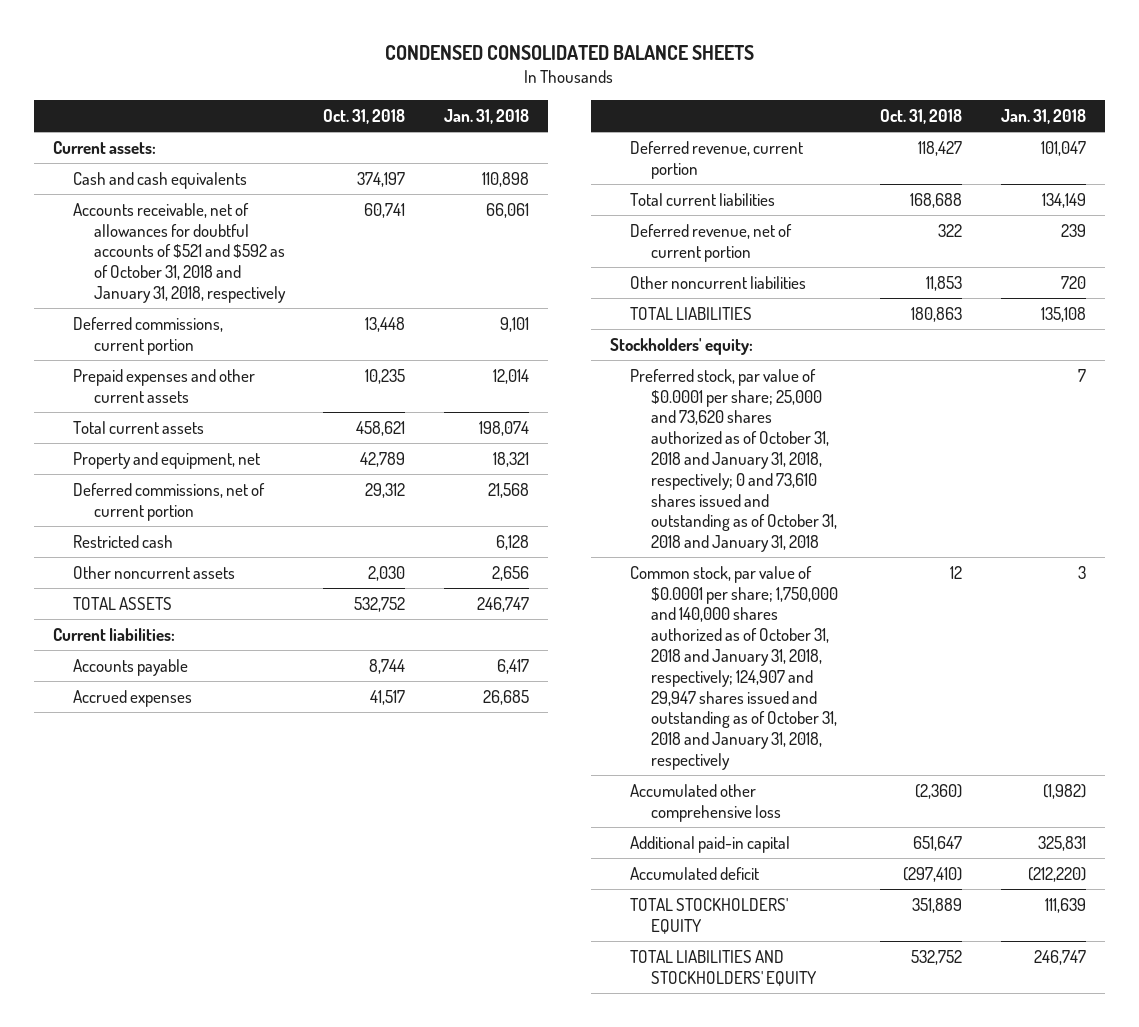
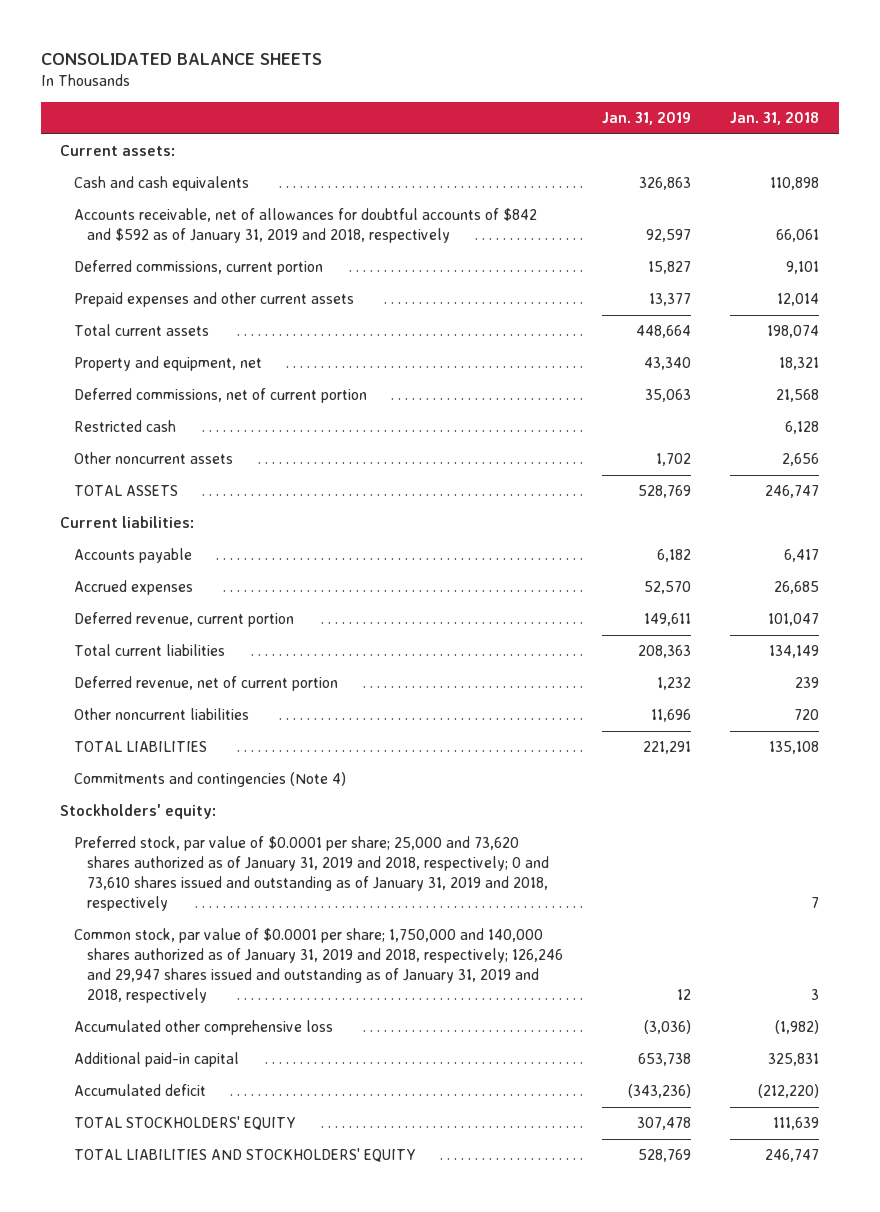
[385,45,755,61] CONDENSED CONSOLIDATED BALANCE SHEETS -> [40,53,322,66] CONSOLIDATED BALANCE SHEETS
[323,108,406,124] Oct. 31, 2018 -> none
none -> [602,112,692,126] Jan. 31, 2019
[73,202,287,303] Accounts receivable, net of allowances for doubtful accounts of $521 and $592 as of October 31, 2018 and January 31, 2018, respectively -> [73,208,537,244] Accounts receivable, net of allowances for doubtful accounts of $842 and $592 as of January 31, 2019 and 2018, respectively
none -> [73,772,346,788] Commitments and contingencies (Note 4)
[630,368,837,553] Preferred stock, par value of $0.0001 per share; 25,000 and 73,620 shares authorized as of October 31, 2018 and January 31, 2018, respectively; 0 and 73,610 shares issued and outstanding as of October 31, 2018 and January 31, 2018 -> [73,836,550,912] Preferred stock, par value of $0.0001 per share; 25,000 and 73,620 shares authorized as of January 31, 2019 and 2018, respectively; 0 and 73,610 shares issued and outstanding as of January 31, 2019 and 2018, respectively
[630,565,838,770] Common stock, par value of $0.0001 per share; 1,750,000 and 140,000 shares authorized as of October 31, 2018 and January 31, 2018, respectively; 124,907 and 29,947 shares issued and outstanding as of October 31, 2018 and January 31, 2018, respectively -> [73,928,564,1004] Common stock, par value of $0.0001 per share; 1,750,000 and 140,000 shares authorized as of January 31, 2019 and 2018, respectively; 126,246 and 29,947 shares issued and outstanding as of January 31, 2019 and 2018, respectively

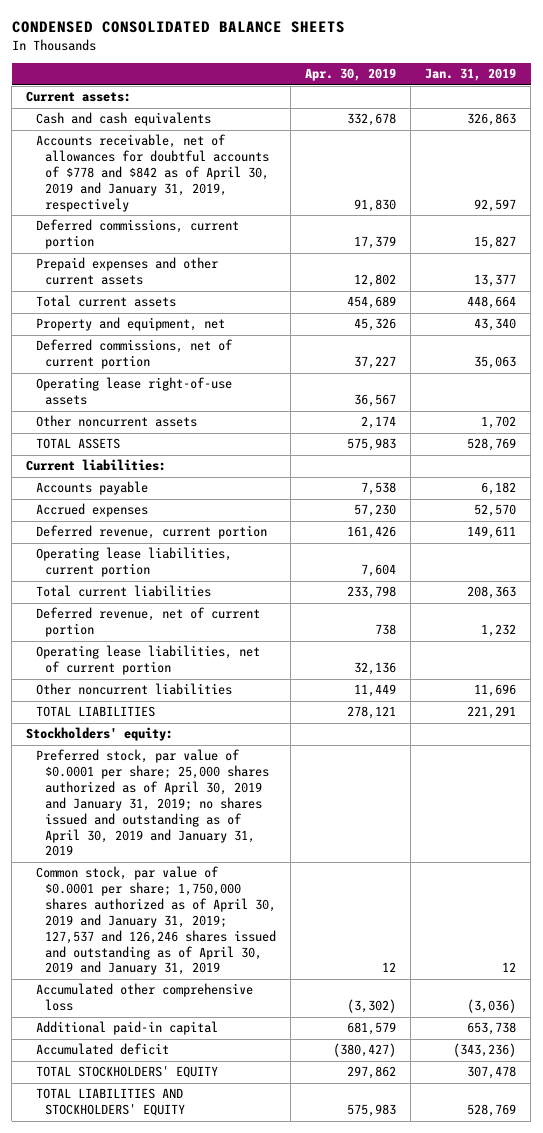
[40,53,322,66] CONSOLIDATED BALANCE SHEETS -> [11,21,345,34] CONDENSED CONSOLIDATED BALANCE SHEETS
[730,112,820,126] Jan. 31, 2018 -> none
none -> [305,68,397,82] Apr. 30, 2019
[73,208,537,244] Accounts receivable, net of allowances for doubtful accounts of $842 and $592 as of January 31, 2019 and 2018, respectively -> [35,134,269,212] Accounts receivable, net of allowances for doubtful accounts of $778 and $842 as of April 30, 2019 and January 31, 2019, respectively
[73,420,176,433] Restricted cash -> none
none -> [35,377,232,406] Operating lease right-of-use assets
none -> [35,547,232,578] Operating lease liabilities, current portion
none -> [35,645,260,676] Operating lease liabilities, net of current portion
[73,772,346,788] Commitments and contingencies (Note 4) -> none
[73,836,550,912] Preferred stock, par value of $0.0001 per share; 25,000 and 73,620 shares authorized as of January 31, 2019 and 2018, respectively; 0 and 73,610 shares issued and outstanding as of January 31, 2019 and 2018, respectively -> [35,749,269,857] Preferred stock, par value of $0.0001 per share; 25,000 shares authorized as of April 30, 2019 and January 31, 2019; no shares issued and outstanding as of April 30, 2019 and January 31, 2019
[73,928,564,1004] Common stock, par value of $0.0001 per share; 1,750,000 and 140,000 shares authorized as of January 31, 2019 and 2018, respectively; 126,246 and 29,947 shares issued and outstanding as of January 31, 2019 and 2018, respectively -> [35,866,276,976] Common stock, par value of $0.0001 per share; 1,750,000 shares authorized as of April 30, 2019 and January 31, 2019; 127,537 and 126,246 shares issued and outstanding as of April 30, 2019 and January 31, 2019

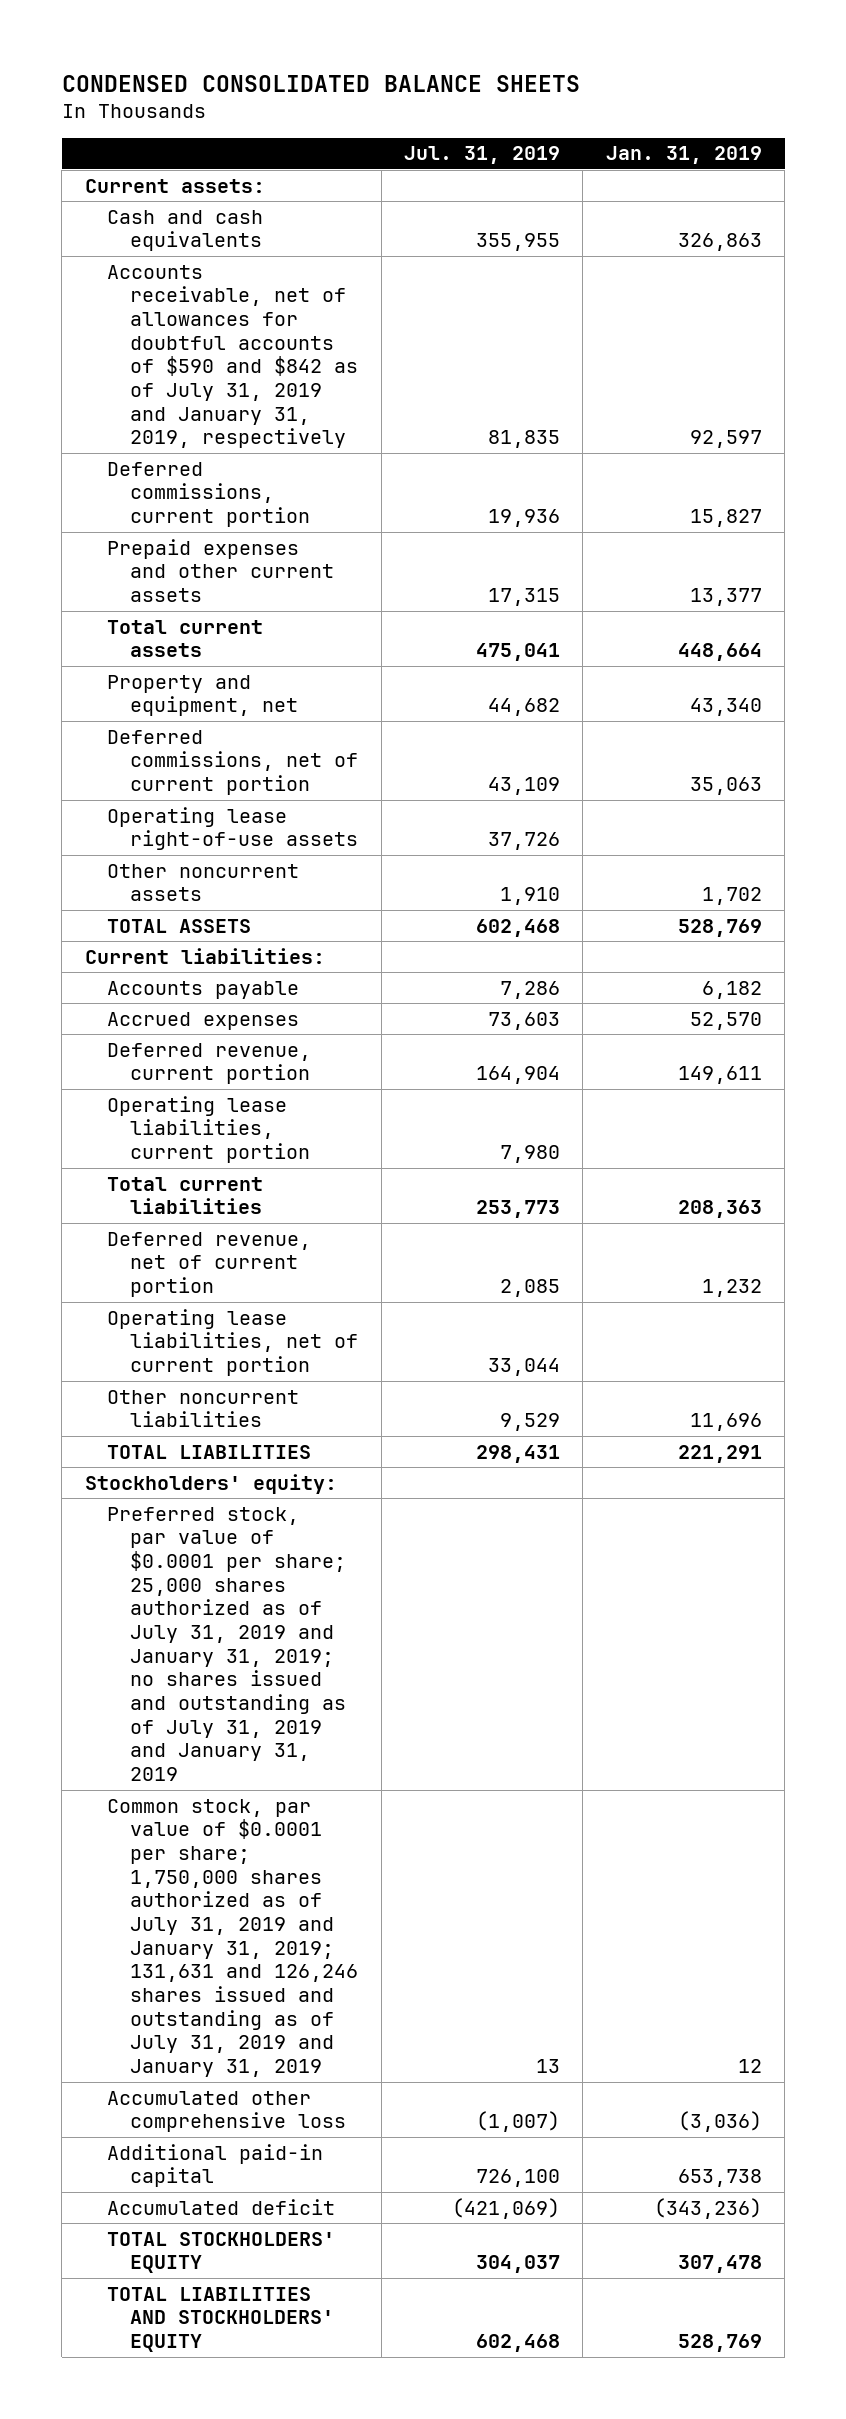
[305,68,397,82] Apr. 30, 2019 -> none
none -> [404,146,561,165] Jul. 31, 2019
[35,134,269,212] Accounts receivable, net of allowances for doubtful accounts of $778 and $842 as of April 30, 2019 and January 31, 2019, respectively -> [107,264,359,449] Accounts receivable, net of allowances for doubtful accounts of $590 and $842 as of July 31, 2019 and January 31, 2019, respectively
[35,749,269,857] Preferred stock, par value of $0.0001 per share; 25,000 shares authorized as of April 30, 2019 and January 31, 2019; no shares issued and outstanding as of April 30, 2019 and January 31, 2019 -> [107,1506,347,1782] Preferred stock, par value of $0.0001 per share; 25,000 shares authorized as of July 31, 2019 and January 31, 2019; no shares issued and outstanding as of July 31, 2019 and January 31, 2019
[35,866,276,976] Common stock, par value of $0.0001 per share; 1,750,000 shares authorized as of April 30, 2019 and January 31, 2019; 127,537 and 126,246 shares issued and outstanding as of April 30, 2019 and January 31, 2019 -> [107,1798,359,2078] Common stock, par value of $0.0001 per share; 1,750,000 shares authorized as of July 31, 2019 and January 31, 2019; 131,631 and 126,246 shares issued and outstanding as of July 31, 2019 and January 31, 2019

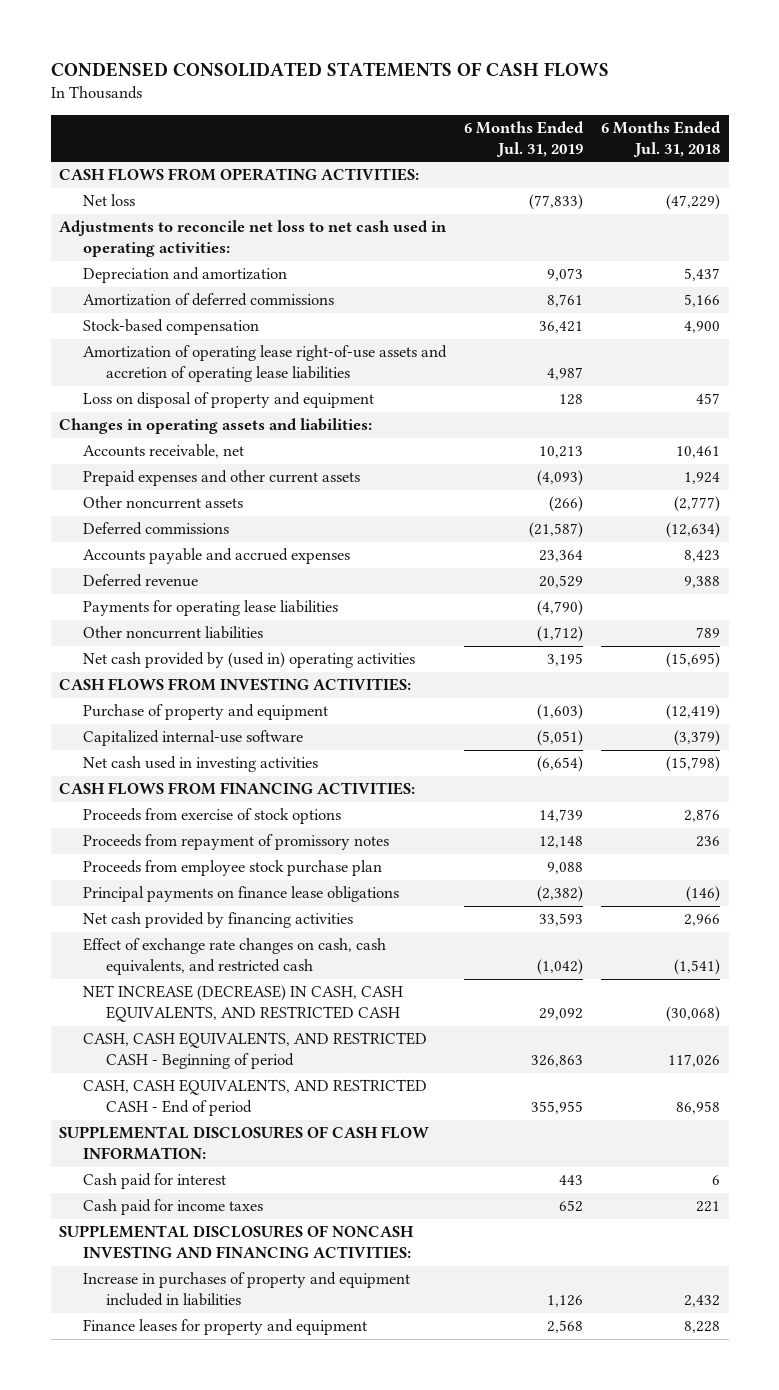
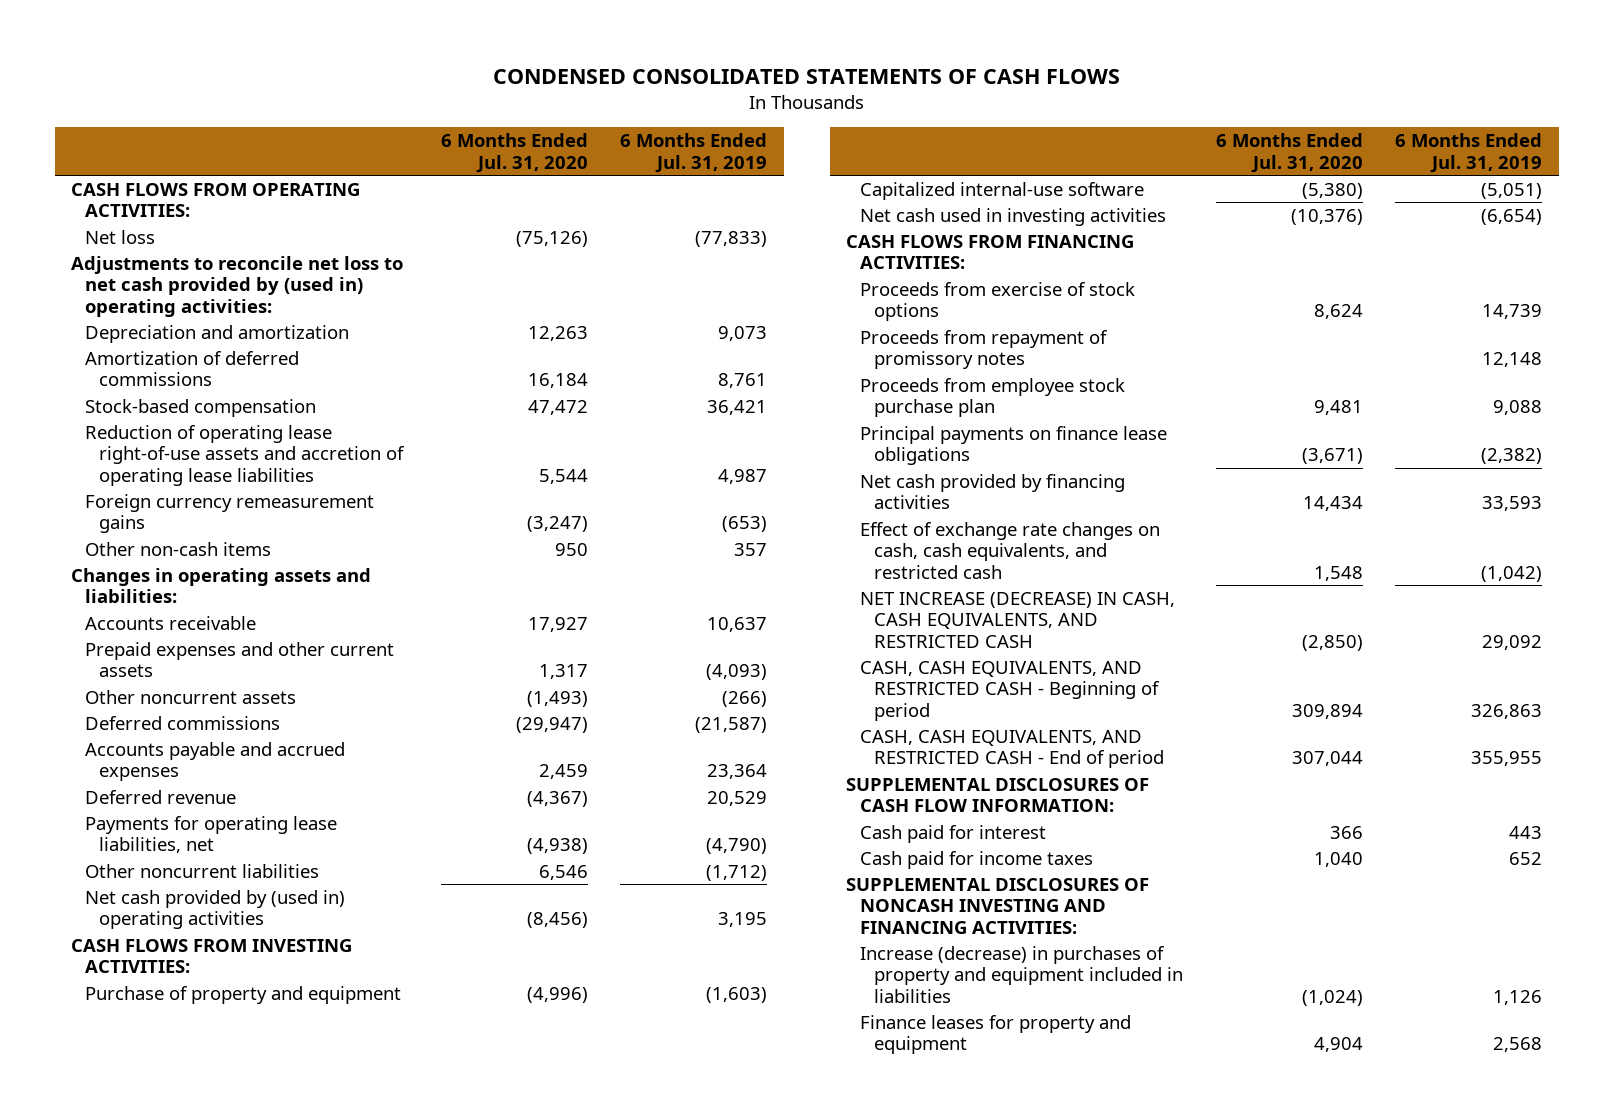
[600,120,721,157] 6 Months Ended Jul. 31, 2018 -> none
none -> [440,133,588,173] 6 Months Ended Jul. 31, 2020
[59,220,448,258] Adjustments to reconcile net loss to net cash used in operating activities: -> [71,255,404,317] Adjustments to reconcile net loss to net cash provided by (used in) operating activities:
[82,392,374,409] Loss on disposal of property and equipment -> none
[82,345,447,383] Amortization of operating lease right-of-use assets and accretion of operating lease liabilities -> [85,424,406,486] Reduction of operating lease right-of-use assets and accretion of operating lease liabilities
none -> [85,493,375,534] Foreign currency remeasurement gains
none -> [85,541,272,556] Other non-cash items
[82,444,244,459] Accounts receivable, net -> [85,615,257,630] Accounts receivable
[539,446,584,459] 10,213 -> [707,616,768,632] 10,637
[82,600,338,617] Payments for operating lease liabilities -> [85,815,338,854] Payments for operating lease liabilities, net
[82,1272,410,1307] Increase in purchases of property and equipment included in liabilities -> [860,945,1184,1003] Increase (decrease) in purchases of property and equipment included in liabilities

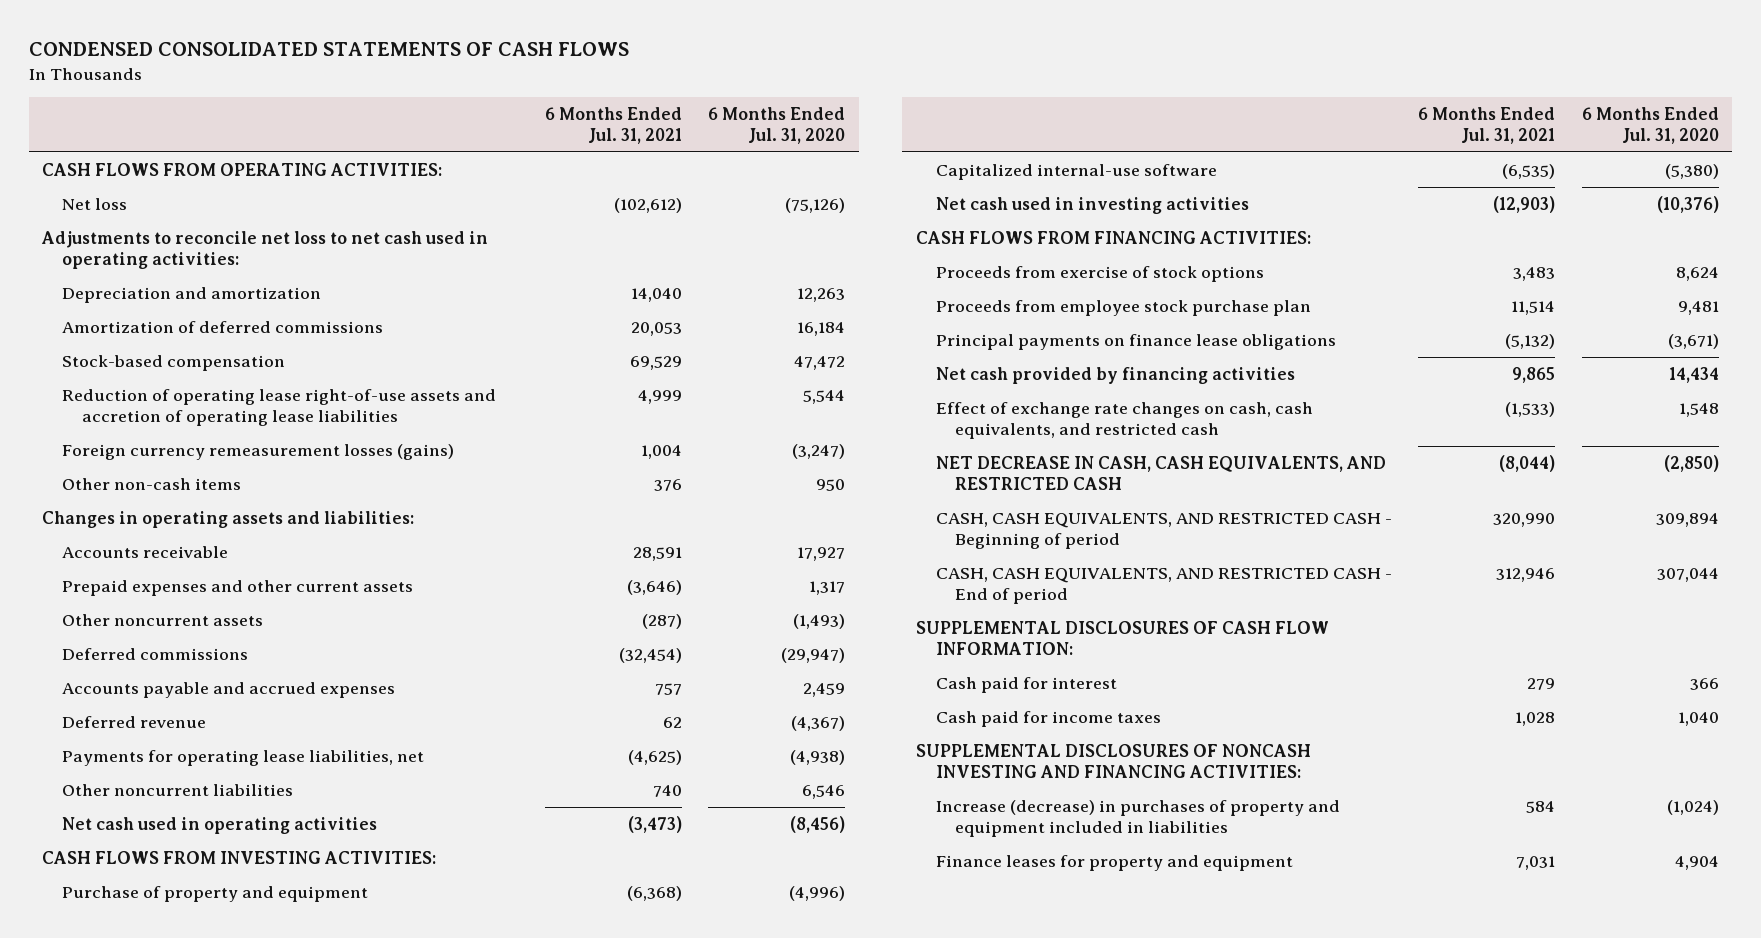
[620,133,768,173] 6 Months Ended Jul. 31, 2019 -> none
none -> [544,107,682,144] 6 Months Ended Jul. 31, 2021
[71,255,404,317] Adjustments to reconcile net loss to net cash provided by (used in) operating activities: -> [41,231,489,269] Adjustments to reconcile net loss to net cash used in operating activities:
[85,493,375,534] Foreign currency remeasurement gains -> [62,444,455,461] Foreign currency remeasurement losses (gains)
[85,889,346,930] Net cash provided by (used in) operating activities -> [62,817,378,835] Net cash used in operating activities
[860,329,1109,370] Proceeds from repayment of promissory notes -> none
[860,591,1176,648] NET INCREASE (DECREASE) IN CASH, CASH EQUIVALENTS, AND RESTRICTED CASH -> [935,456,1386,490] NET DECREASE IN CASH, CASH EQUIVALENTS, AND RESTRICTED CASH

